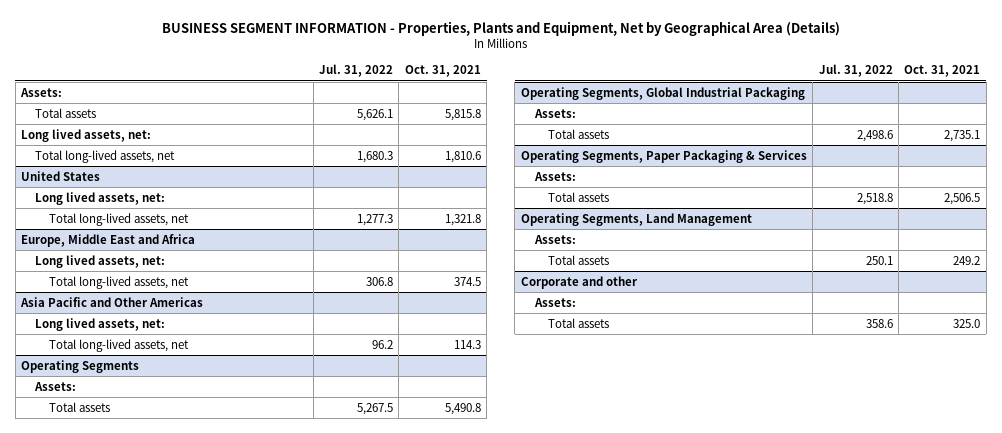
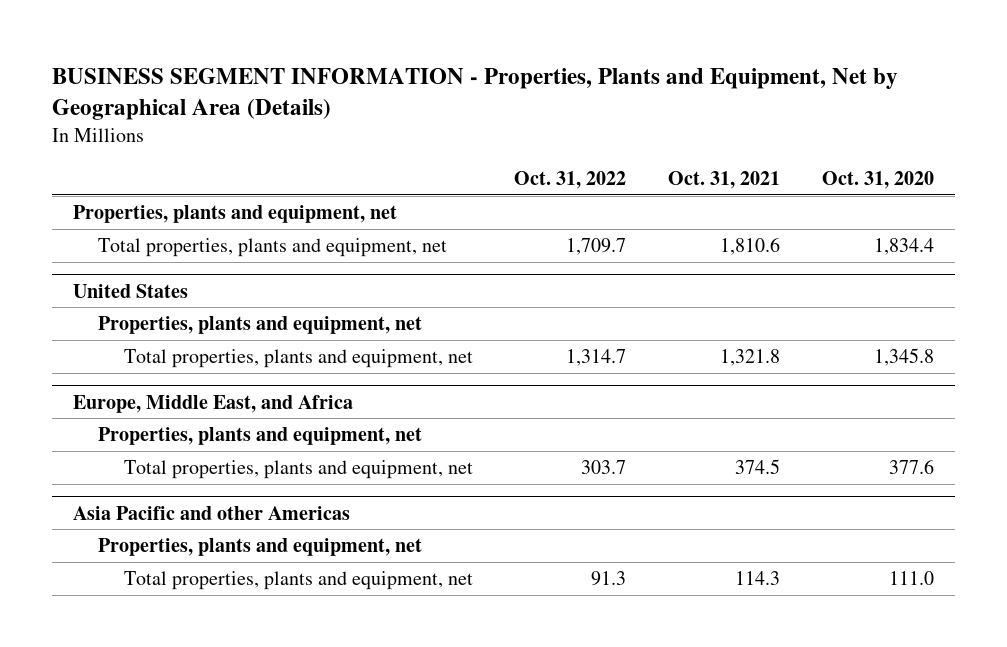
[318,64,393,78] Jul. 31, 2022 -> none
none -> [514,171,627,190] Oct. 31, 2022
none -> [821,171,934,190] Oct. 31, 2020
[20,87,63,97] Assets: -> none
[34,107,96,118] Total assets -> none
[21,128,152,142] Long lived assets, net: -> [73,204,398,223] Properties, plants and equipment, net
[34,149,175,163] Total long-lived assets, net -> [98,237,448,257] Total properties, plants and equipment, net
[21,359,140,373] Operating Segments -> none
[33,381,76,391] Assets: -> none
[48,401,110,412] Total assets -> none
[520,86,805,100] Operating Segments, Global Industrial Packaging -> none
[533,108,576,118] Assets: -> none
[548,128,610,139] Total assets -> none
[520,149,807,163] Operating Segments, Paper Packaging & Services -> none
[533,171,576,181] Assets: -> none
[548,191,610,202] Total assets -> none
[520,212,752,226] Operating Segments, Land Management -> none
[533,234,576,244] Assets: -> none
[548,254,610,265] Total assets -> none
[520,275,638,289] Corporate and other -> none
[533,297,576,307] Assets: -> none
[548,317,610,328] Total assets -> none
[34,191,165,205] Long lived assets, net: -> [98,315,423,334] Properties, plants and equipment, net
[48,212,189,226] Total long-lived assets, net -> [123,348,473,368] Total properties, plants and equipment, net
[21,233,196,247] Europe, Middle East and Africa -> [73,394,354,413] Europe, Middle East, and Africa
[34,254,165,268] Long lived assets, net: -> [98,426,423,445] Properties, plants and equipment, net
[48,275,189,289] Total long-lived assets, net -> [123,459,473,479] Total properties, plants and equipment, net
[20,296,204,307] Asia Pacific and Other Americas -> [73,505,351,520] Asia Pacific and other Americas
[34,317,165,331] Long lived assets, net: -> [98,537,423,556] Properties, plants and equipment, net
[48,338,189,352] Total long-lived assets, net -> [123,570,473,590] Total properties, plants and equipment, net

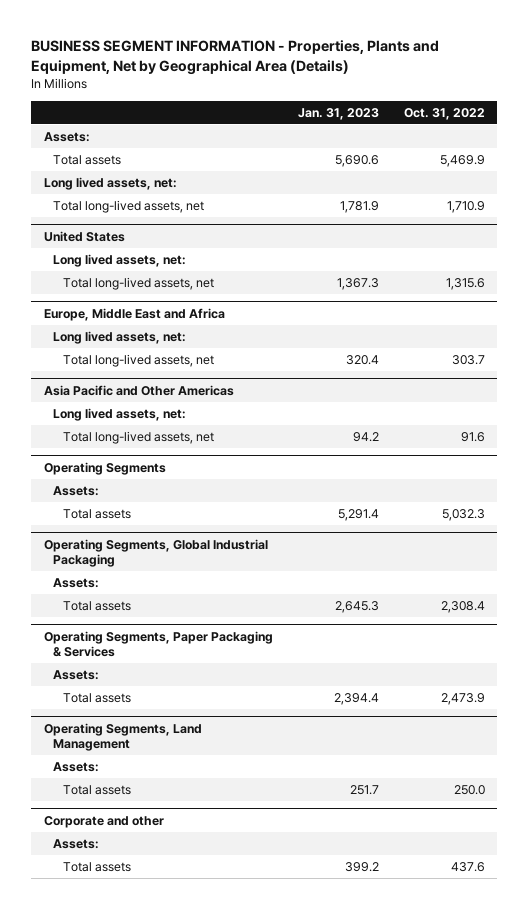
[668,171,781,190] Oct. 31, 2021 -> none
[821,171,934,190] Oct. 31, 2020 -> none
none -> [297,107,379,120] Jan. 31, 2023
none -> [43,132,90,143] Assets:
none -> [53,155,122,166] Total assets
[73,204,398,223] Properties, plants and equipment, net -> [43,177,177,191] Long lived assets, net:
[98,237,448,257] Total properties, plants and equipment, net -> [53,200,205,214] Total long-lived assets, net
[566,237,627,255] 1,709.7 -> [446,201,485,214] 1,710.9
[98,315,423,334] Properties, plants and equipment, net -> [53,254,187,268] Long lived assets, net:
[123,348,473,368] Total properties, plants and equipment, net -> [62,277,214,291] Total long-lived assets, net
[566,348,627,366] 1,314.7 -> [445,278,485,291] 1,315.6
[73,394,354,413] Europe, Middle East, and Africa -> [43,307,225,321] Europe, Middle East and Africa
[98,426,423,445] Properties, plants and equipment, net -> [53,331,187,345] Long lived assets, net:
[123,459,473,479] Total properties, plants and equipment, net -> [62,354,214,368] Total long-lived assets, net
[73,505,351,520] Asia Pacific and other Americas -> [43,384,234,396] Asia Pacific and Other Americas
[98,537,423,556] Properties, plants and equipment, net -> [53,408,187,422] Long lived assets, net:
[123,570,473,590] Total properties, plants and equipment, net -> [62,431,214,445] Total long-lived assets, net
[591,570,627,586] 91.3 -> [460,432,485,443] 91.6
none -> [43,461,166,475] Operating Segments
none -> [53,486,100,497] Assets:
none -> [62,509,131,520] Total assets
none -> [43,538,268,567] Operating Segments, Global Industrial Packaging
none -> [53,578,100,589] Assets:
none -> [62,601,131,612] Total assets
none -> [43,630,273,657] Operating Segments, Paper Packaging & Services
none -> [53,670,100,681] Assets:
none -> [62,693,131,704] Total assets
none -> [43,722,202,751] Operating Segments, Land Management
none -> [53,762,100,773] Assets:
none -> [62,785,131,796] Total assets
none -> [43,815,164,828] Corporate and other
none -> [53,839,100,850] Assets:
none -> [62,862,131,873] Total assets

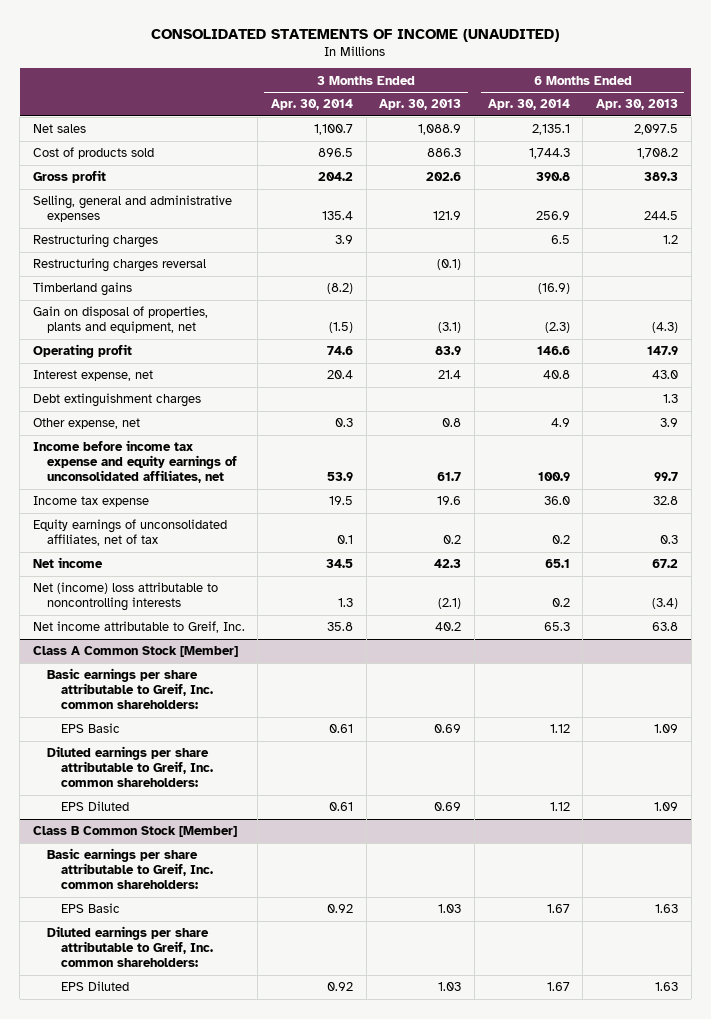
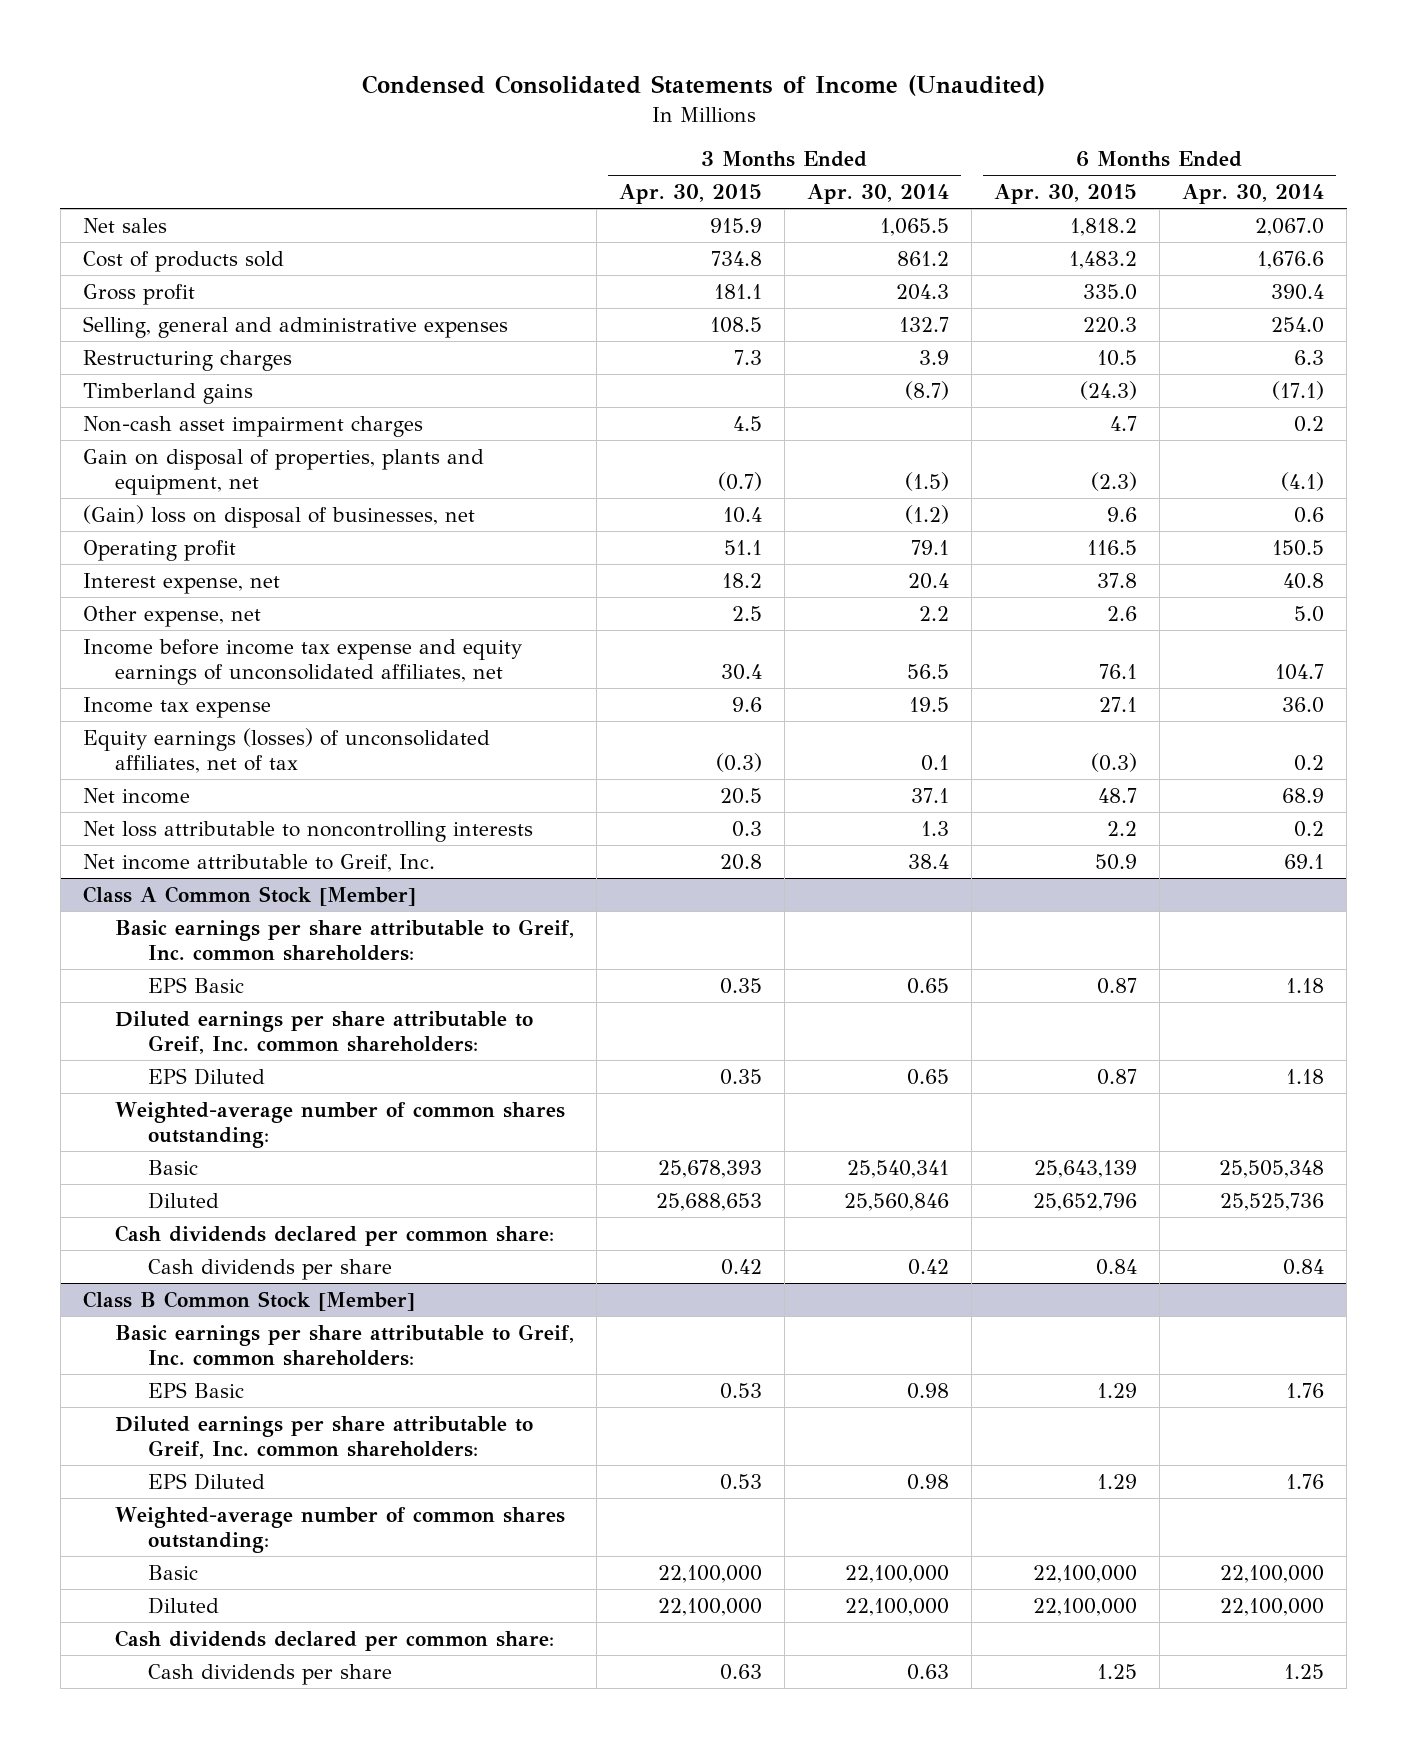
[151,28,560,42] CONSOLIDATED STATEMENTS OF INCOME (UNAUDITED) -> [361,75,1045,97] Condensed Consolidated Statements of Income (Unaudited)
[379,99,462,111] Apr. 30, 2013 -> none
[595,99,678,111] Apr. 30, 2013 -> none
none -> [619,184,763,205] Apr. 30, 2015
none -> [994,184,1138,205] Apr. 30, 2015
[32,258,206,273] Restructuring charges reversal -> none
[313,124,353,136] 1,100.7 -> [880,217,950,236] 1,065.5
[531,124,570,136] 2,135.1 -> [1255,217,1325,236] 2,067.0
[317,148,353,158] 896.5 -> [897,250,950,266] 861.2
[528,148,570,160] 1,744.3 -> [1257,250,1325,269] 1,676.6
[317,172,353,182] 204.2 -> [896,283,950,300] 204.3
[535,172,570,182] 390.8 -> [1271,283,1325,300] 390.4
[321,211,353,221] 135.4 -> [899,316,950,332] 132.7
[535,211,570,221] 256.9 -> [1271,316,1325,333] 254.0
[550,235,570,245] 6.5 -> [1294,349,1325,365] 6.3
[326,283,353,295] (8.2) -> [905,380,950,400] (8.7)
[537,283,570,295] (16.9) -> [1272,380,1325,400] (17.1)
none -> [82,415,423,437] Non-cash asset impairment charges
[544,322,570,334] (2.3) -> [1281,471,1325,491] (4.1)
none -> [82,504,475,528] (Gain) loss on disposal of businesses, net
[326,346,353,356] 74.6 -> [911,539,950,555] 79.1
[536,346,570,356] 146.6 -> [1272,539,1325,556] 150.5
[32,393,201,408] Debt extinguishment charges -> none
[334,418,353,428] 0.3 -> [919,605,950,621] 2.2
[550,418,570,428] 4.9 -> [1294,605,1325,622] 5.0
[326,472,353,482] 53.9 -> [907,663,950,679] 56.5
[537,472,570,482] 100.9 -> [1275,663,1325,680] 104.7
[32,519,227,547] Equity earnings of unconsolidated affiliates, net of tax -> [82,727,490,773] Equity earnings (losses) of unconsolidated affiliates, net of tax
[325,559,353,569] 34.5 -> [911,787,950,803] 37.1
[544,559,570,569] 65.1 -> [1282,787,1325,803] 68.9
[32,582,218,612] Net (income) loss attributable to noncontrolling interests -> [82,820,533,842] Net loss attributable to noncontrolling interests
[326,622,353,632] 35.8 -> [908,853,950,869] 38.4
[543,622,570,632] 65.3 -> [1284,853,1325,869] 69.1
[328,724,353,734] 0.61 -> [907,977,950,994] 0.65
[549,724,570,734] 1.12 -> [1286,977,1325,993] 1.18
[328,802,353,812] 0.61 -> [907,1068,950,1085] 0.65
[549,802,570,812] 1.12 -> [1286,1068,1325,1084] 1.18
none -> [115,1101,566,1148] Weighted-average number of common shares outstanding:
none -> [147,1159,198,1175] Basic
none -> [147,1191,219,1209] Diluted
none -> [115,1224,555,1246] Cash dividends declared per common share:
none -> [147,1258,392,1280] Cash dividends per share
[326,904,353,914] 0.92 -> [907,1382,950,1399] 0.98
[546,904,570,914] 1.67 -> [1286,1382,1325,1398] 1.76
[326,982,353,992] 0.92 -> [907,1473,950,1490] 0.98
[546,982,570,992] 1.67 -> [1286,1473,1325,1489] 1.76
none -> [115,1506,566,1553] Weighted-average number of common shares outstanding:
none -> [147,1564,198,1580] Basic
none -> [147,1596,219,1614] Diluted
none -> [115,1629,555,1651] Cash dividends declared per common share:
none -> [147,1663,392,1685] Cash dividends per share

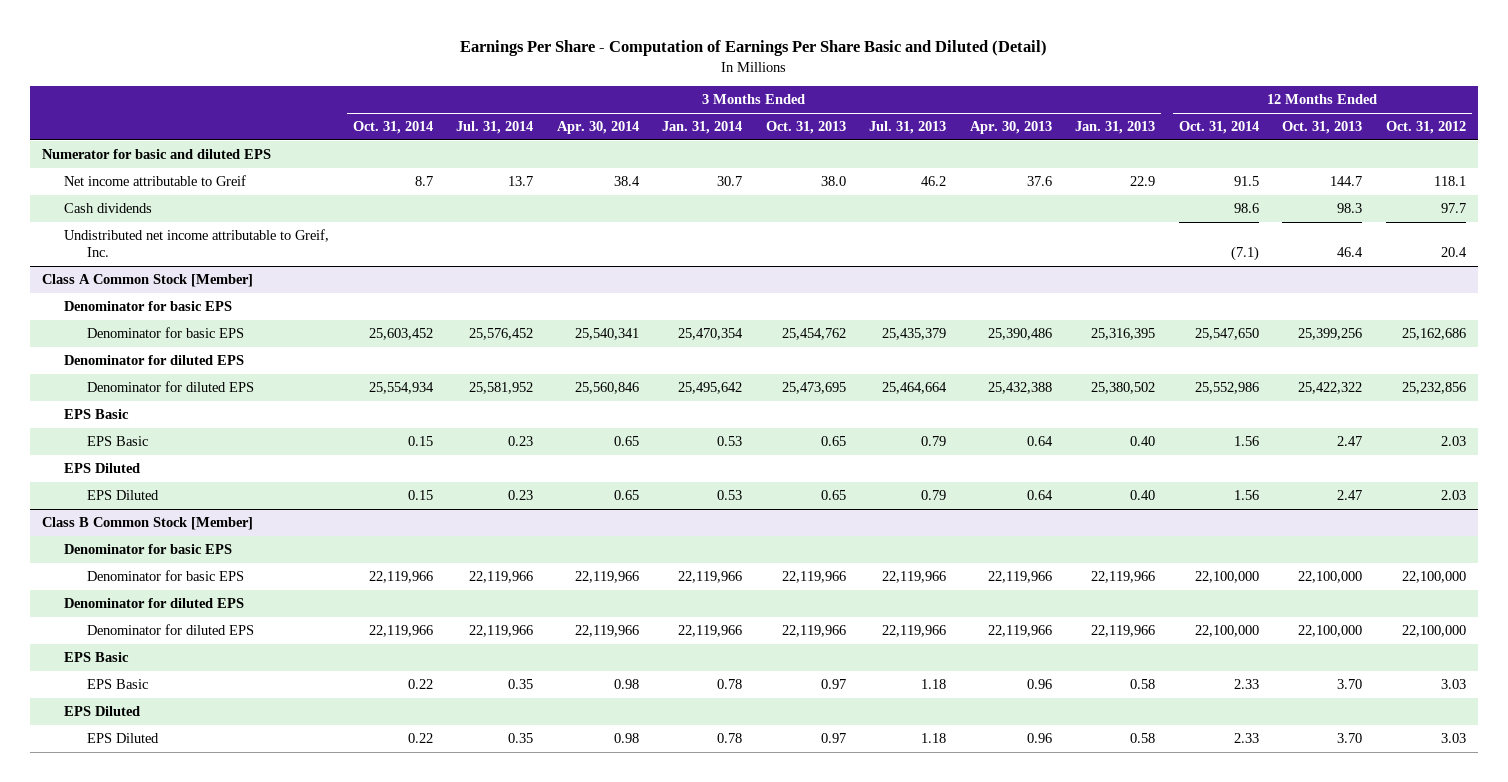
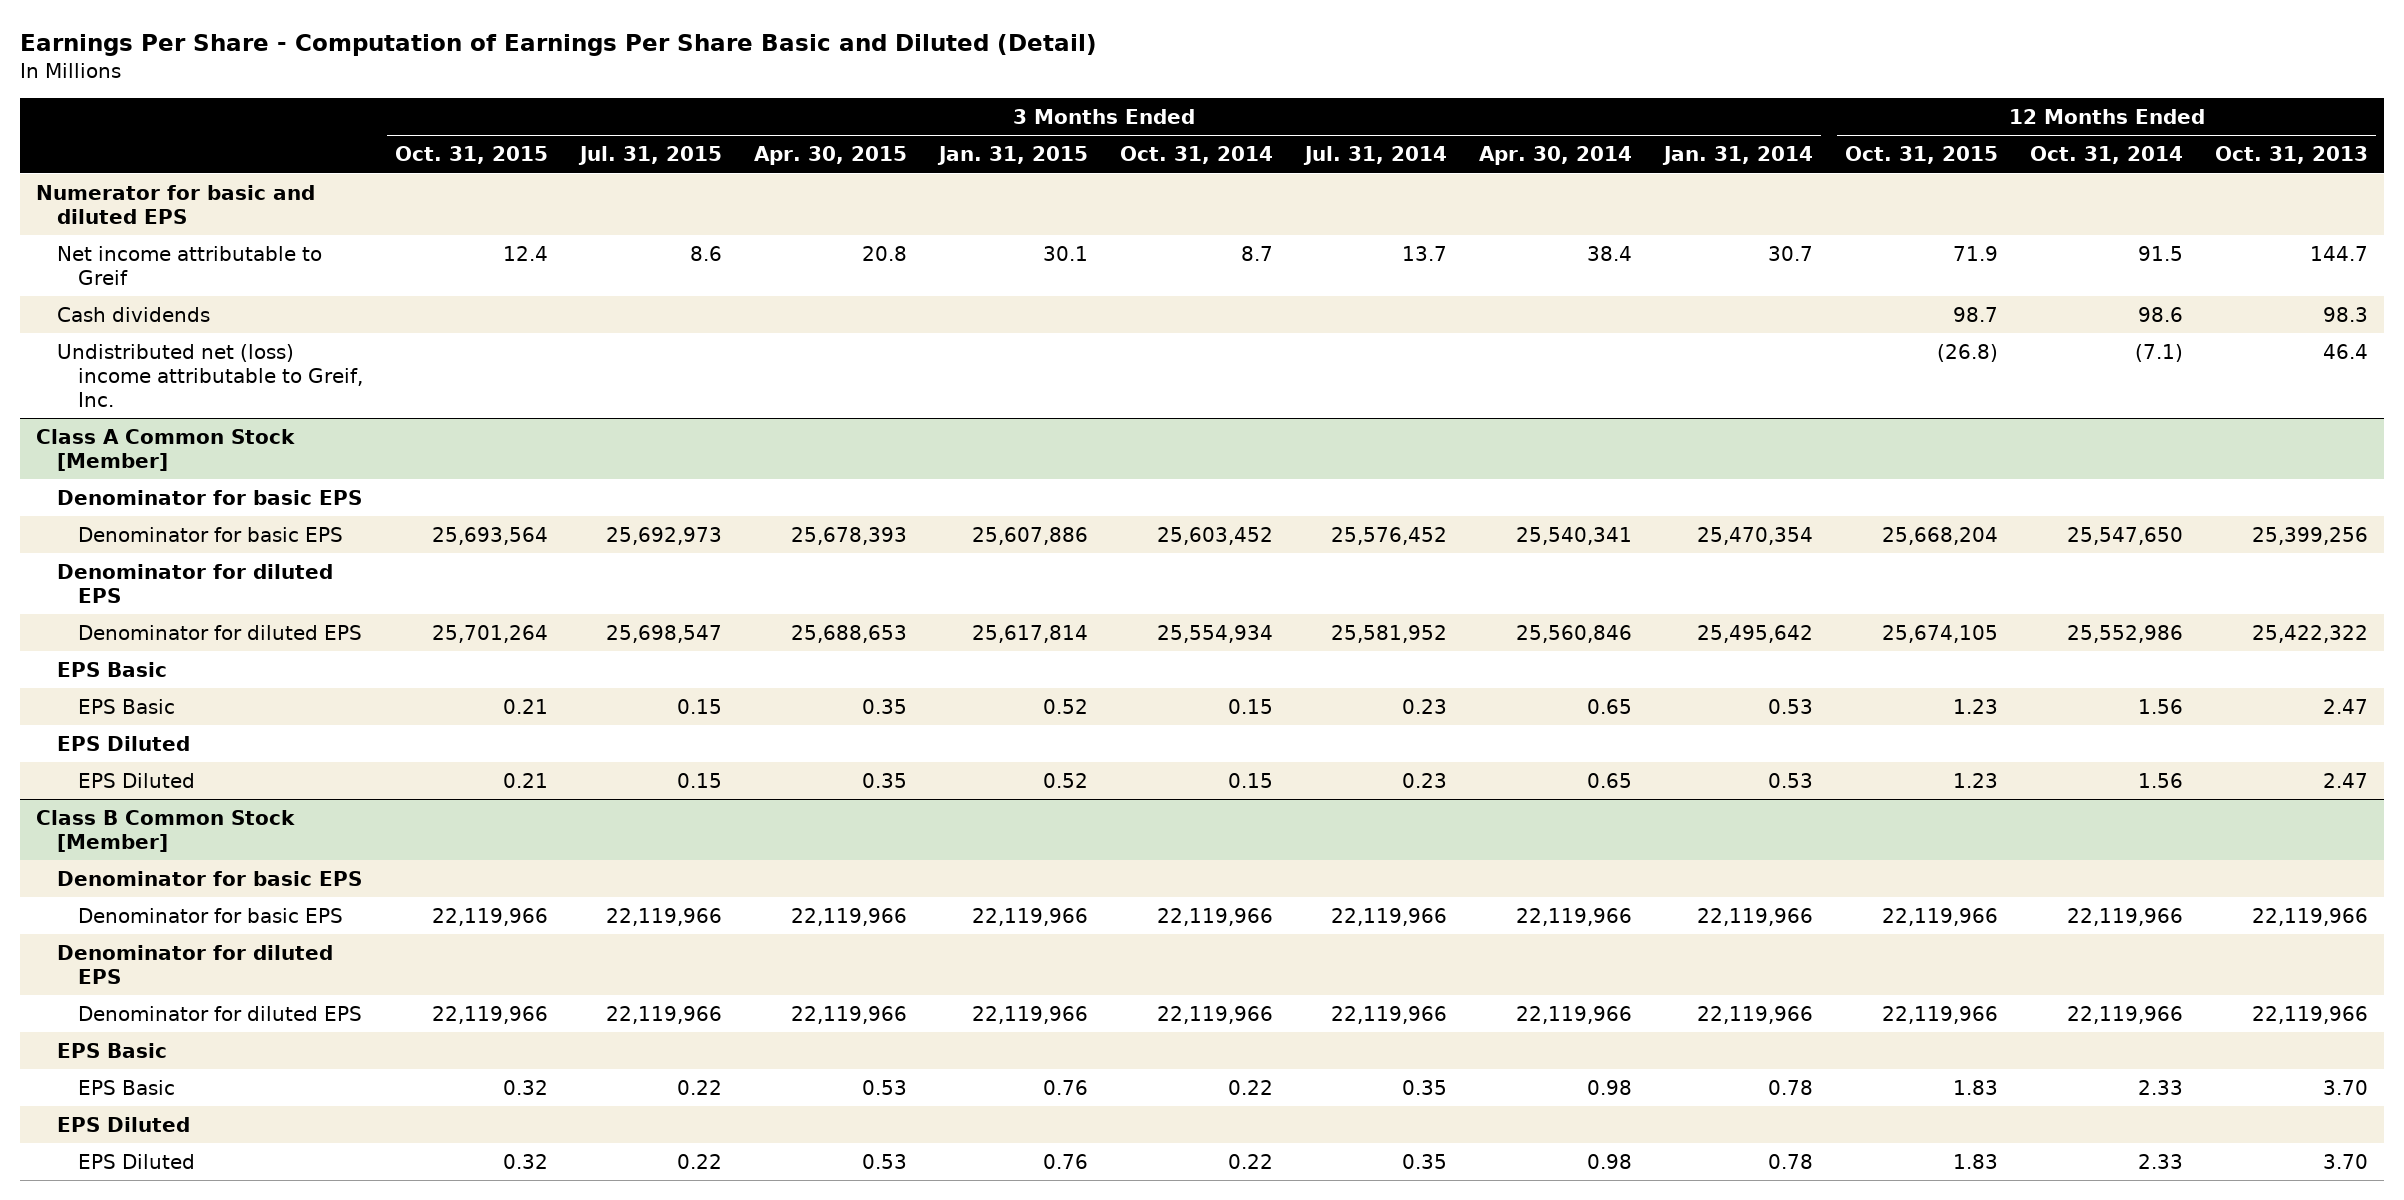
[765,121,846,135] Oct. 31, 2013 -> none
[869,121,947,135] Jul. 31, 2013 -> none
[969,121,1052,135] Apr. 30, 2013 -> none
[1075,121,1156,135] Jan. 31, 2013 -> none
[1385,121,1466,135] Oct. 31, 2012 -> none
none -> [395,146,549,165] Oct. 31, 2015
none -> [578,146,723,166] Jul. 31, 2015
none -> [754,146,908,166] Apr. 30, 2015
none -> [937,146,1089,166] Jan. 31, 2015
none -> [1845,146,1999,165] Oct. 31, 2015
[64,229,330,258] Undistributed net income attributable to Greif, Inc. -> [56,343,364,407] Undistributed net (loss) income attributable to Greif, Inc.
[1194,571,1259,584] 22,100,000 -> [2067,907,2184,926] 22,119,966
[1298,571,1363,584] 22,100,000 -> [2252,907,2369,926] 22,119,966
[1194,625,1259,638] 22,100,000 -> [2067,1005,2184,1024] 22,119,966
[1298,625,1363,638] 22,100,000 -> [2252,1005,2369,1024] 22,119,966

